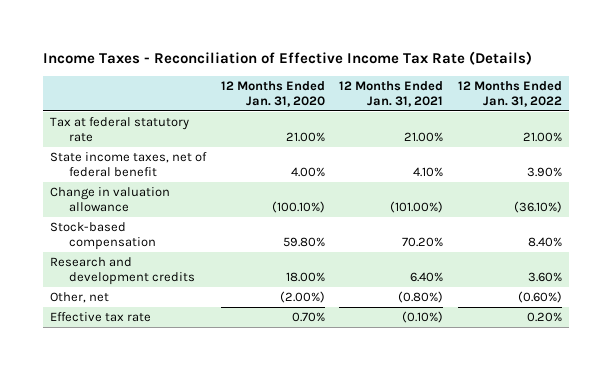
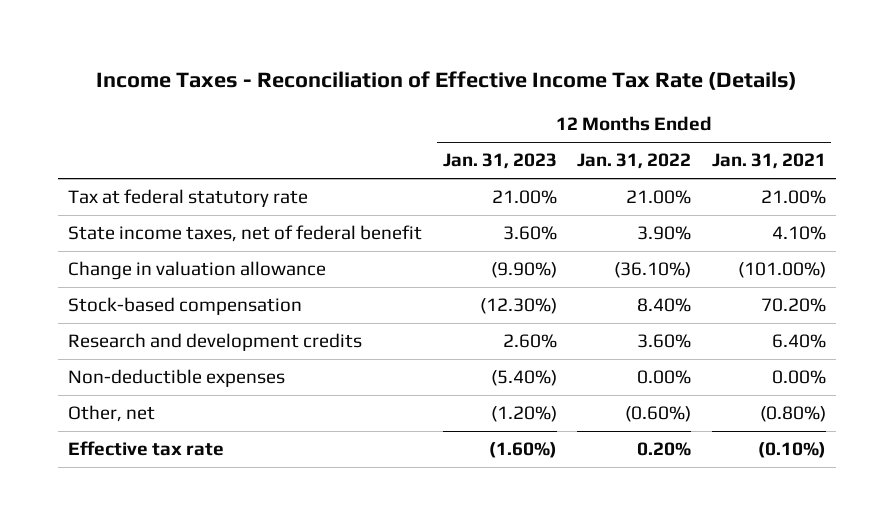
[220,80,325,107] 12 Months Ended Jan. 31, 2020 -> none
none -> [442,153,557,170] Jan. 31, 2023
none -> [67,369,285,388] Non-deductible expenses

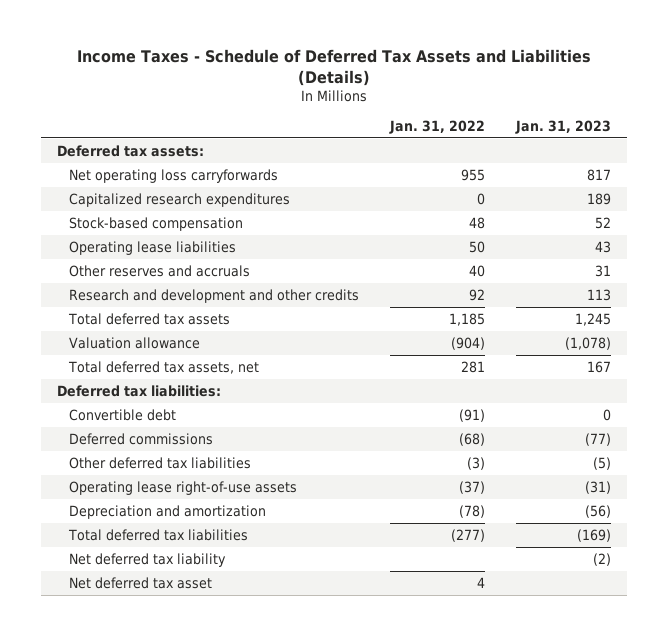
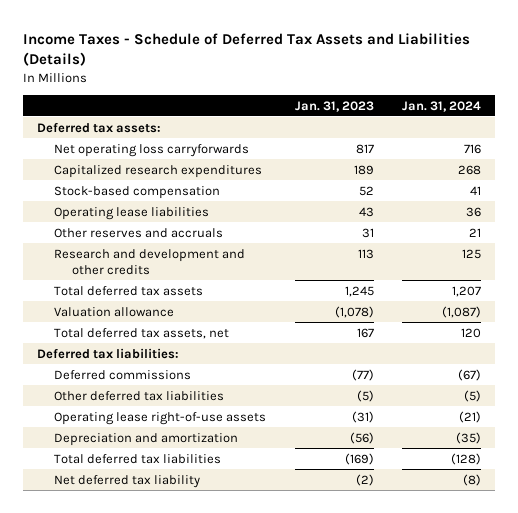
[389,119,486,134] Jan. 31, 2022 -> none
none -> [402,100,482,112] Jan. 31, 2024
[68,408,176,421] Convertible debt -> none
[68,576,212,589] Net deferred tax asset -> none

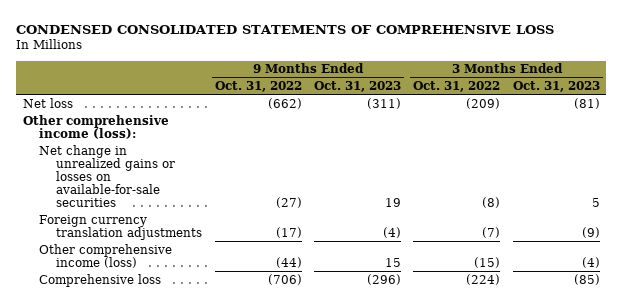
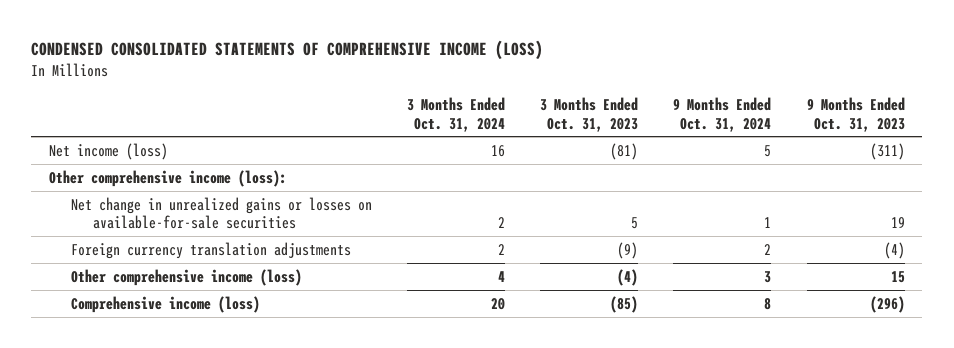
[16,25,555,35] CONDENSED CONSOLIDATED STATEMENTS OF COMPREHENSIVE LOSS -> [31,40,544,61] CONDENSED CONSOLIDATED STATEMENTS OF COMPREHENSIVE INCOME (LOSS)
[214,81,302,93] Oct. 31, 2022 -> none
[413,81,501,93] Oct. 31, 2022 -> none
none -> [407,97,506,132] 3 Months Ended Oct. 31, 2024
none -> [673,97,772,132] 9 Months Ended Oct. 31, 2024
[22,97,73,108] Net loss -> [49,142,169,160] Net income (loss)
[39,273,162,287] Comprehensive loss -> [71,295,261,313] Comprehensive income (loss)

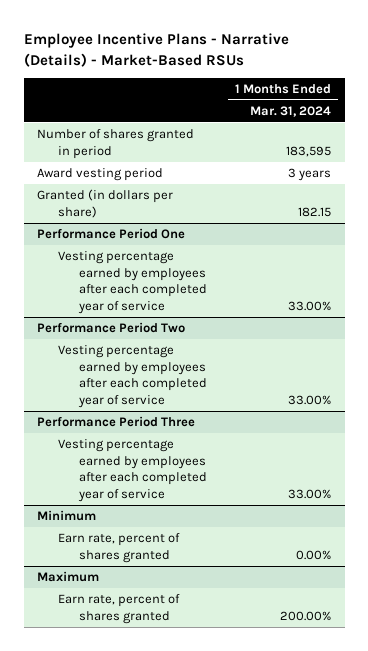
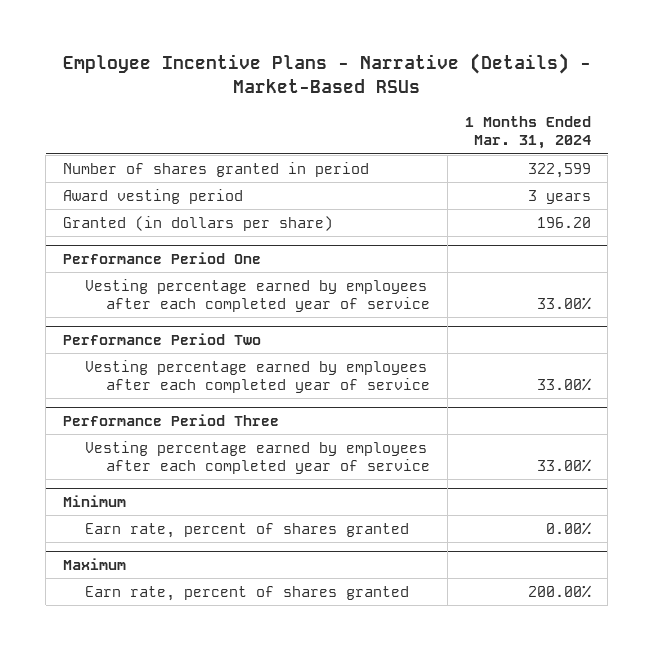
[285,145,331,157] 183,595 -> [527,163,591,179] 322,599
[297,206,331,217] 182.15 -> [536,217,591,229] 196.20

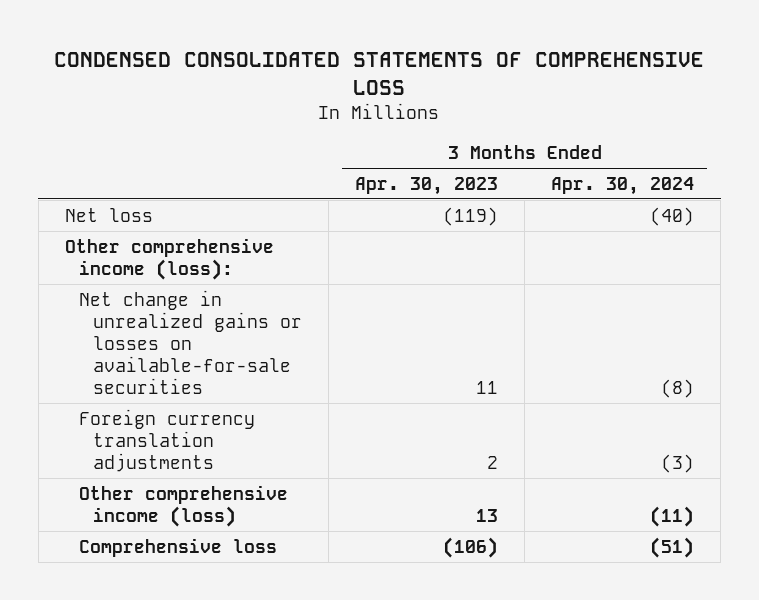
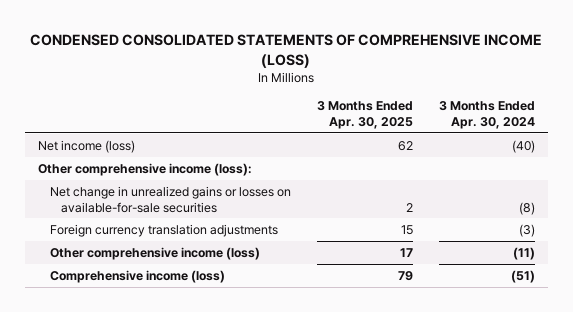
[54,51,705,95] CONDENSED CONSOLIDATED STATEMENTS OF COMPREHENSIVE LOSS -> [30,34,543,68] CONDENSED CONSOLIDATED STATEMENTS OF COMPREHENSIVE INCOME (LOSS)
[355,176,499,195] Apr. 30, 2023 -> none
none -> [316,101,413,130] 3 Months Ended Apr. 30, 2025
[64,207,153,222] Net loss -> [38,139,136,153] Net income (loss)
[79,537,278,557] Comprehensive loss -> [49,269,225,283] Comprehensive income (loss)

